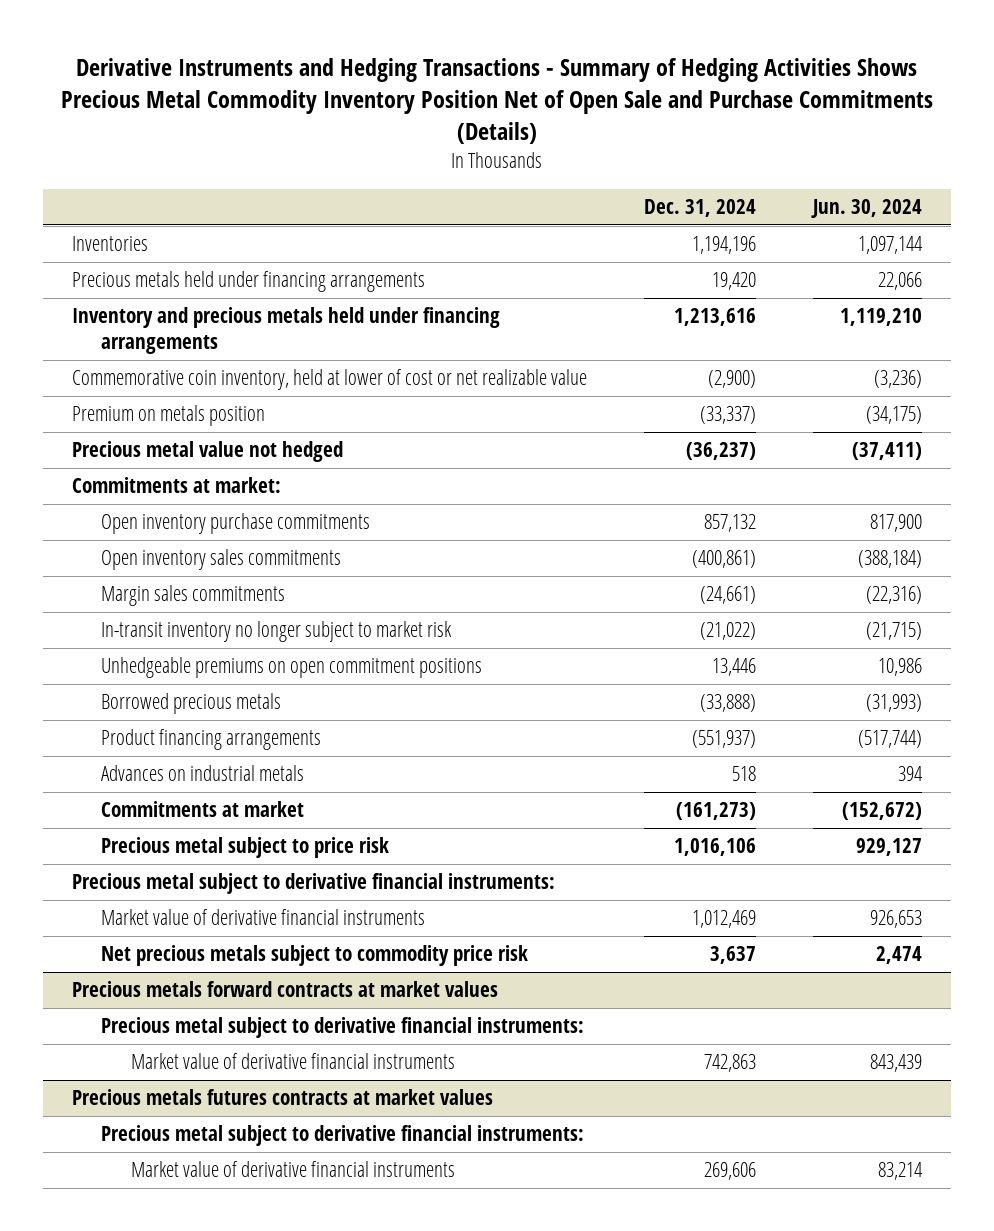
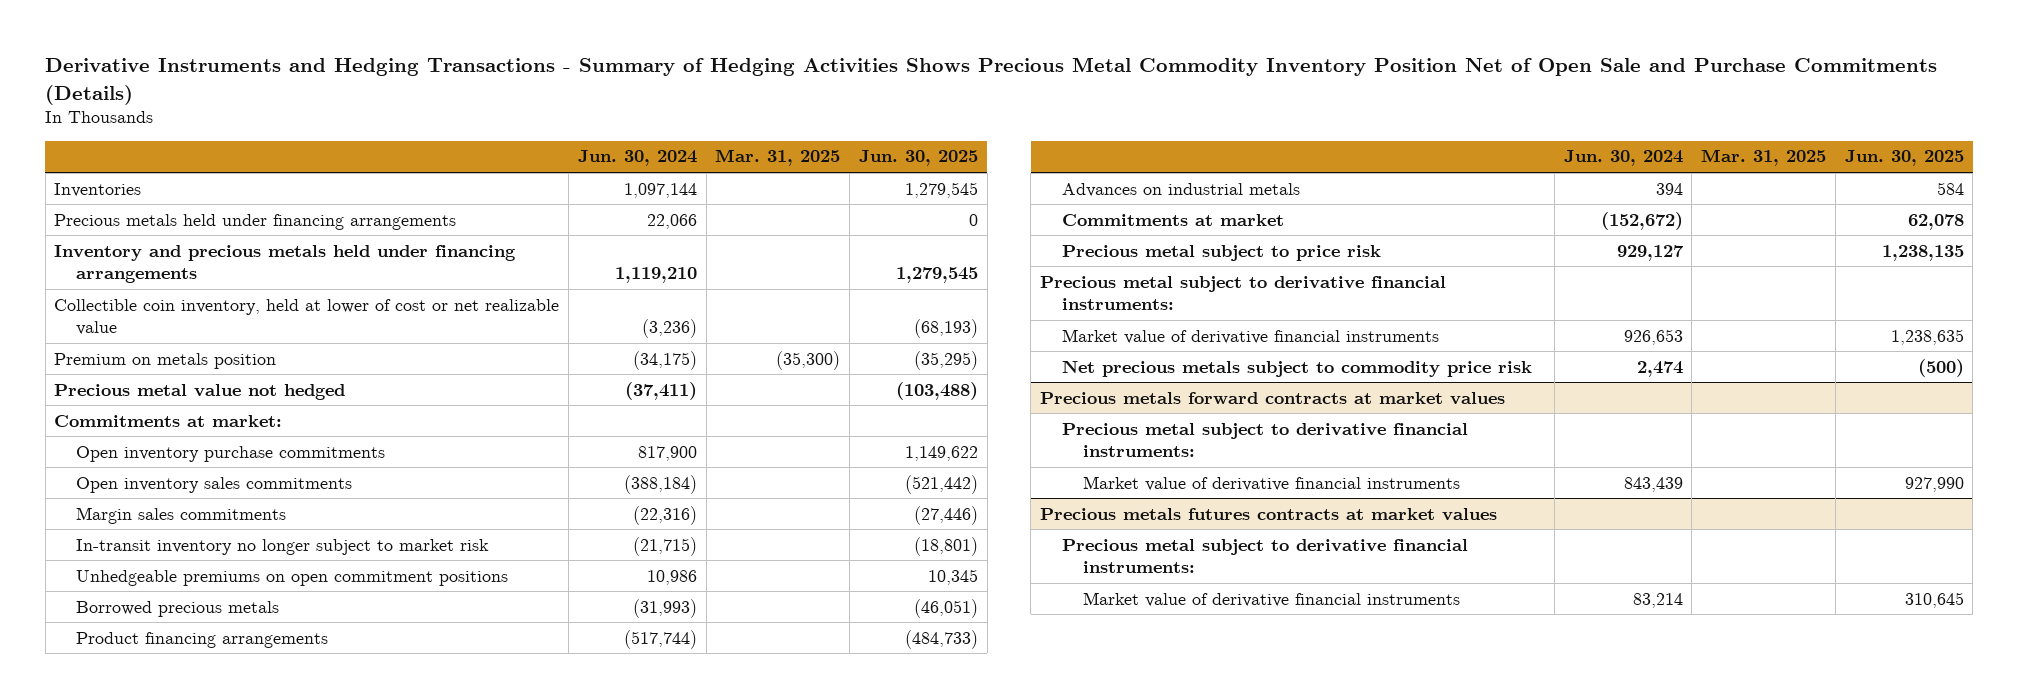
[644,198,757,217] Dec. 31, 2024 -> none
none -> [715,149,841,167] Mar. 31, 2025
none -> [858,150,978,167] Jun. 30, 2025
[72,369,588,391] Commemorative coin inventory, held at lower of cost or net realizable value -> [54,298,560,336] Collectible coin inventory, held at lower of cost or net realizable value

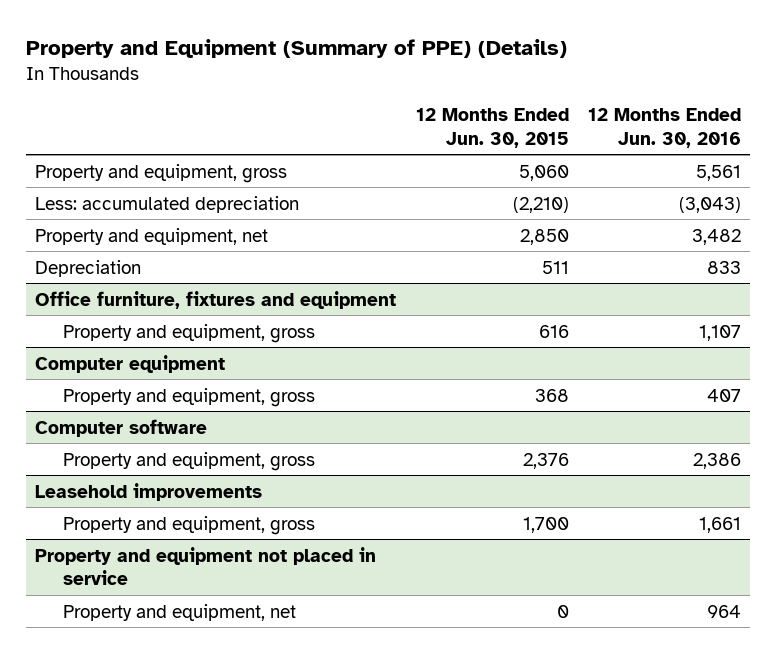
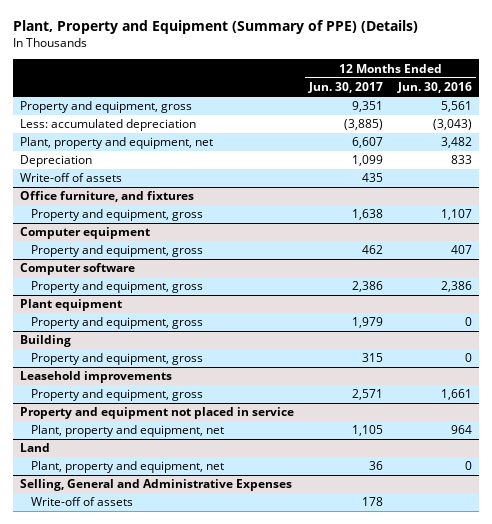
[25,38,567,58] Property and Equipment (Summary of PPE) (Details) -> [12,20,418,35] Plant, Property and Equipment (Summary of PPE) (Details)
[415,107,569,148] 12 Months Ended Jun. 30, 2015 -> none
none -> [308,82,384,94] Jun. 30, 2017
[35,227,269,245] Property and equipment, net -> [20,137,214,150] Plant, property and equipment, net
none -> [20,173,123,183] Write-off of assets
[35,290,397,309] Office furniture, fixtures and equipment -> [20,191,195,203] Office furniture, and fixtures
none -> [20,299,123,312] Plant equipment
none -> [30,317,203,330] Property and equipment, gross
none -> [20,335,72,348] Building
none -> [30,353,203,366] Property and equipment, gross
[62,603,296,621] Property and equipment, net -> [30,425,224,438] Plant, property and equipment, net
none -> [20,443,51,453] Land
none -> [30,461,224,474] Plant, property and equipment, net
none -> [20,479,293,492] Selling, General and Administrative Expenses
none -> [30,497,133,507] Write-off of assets

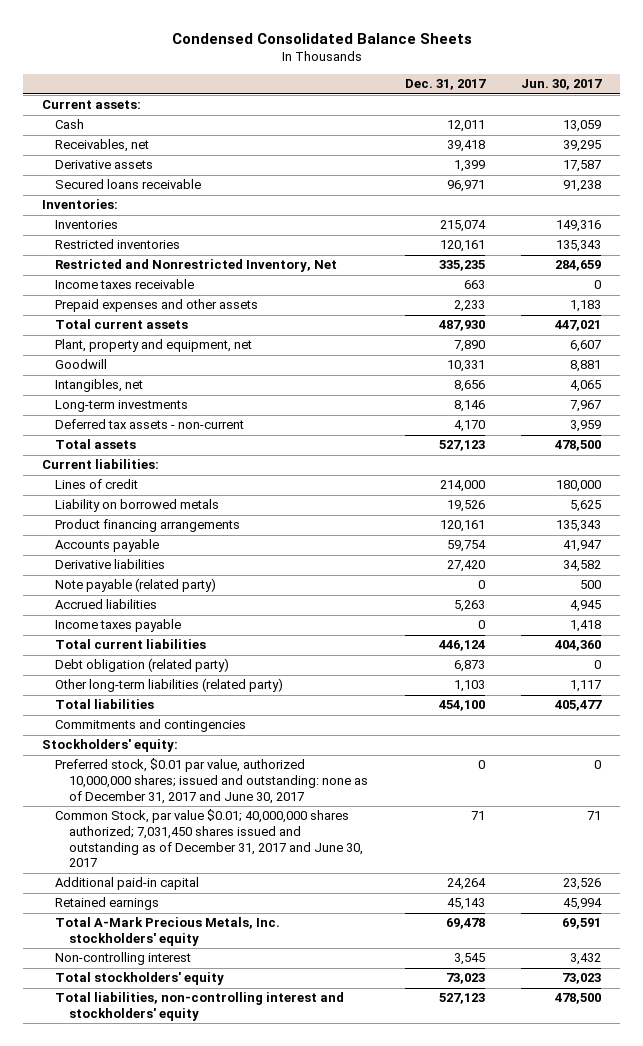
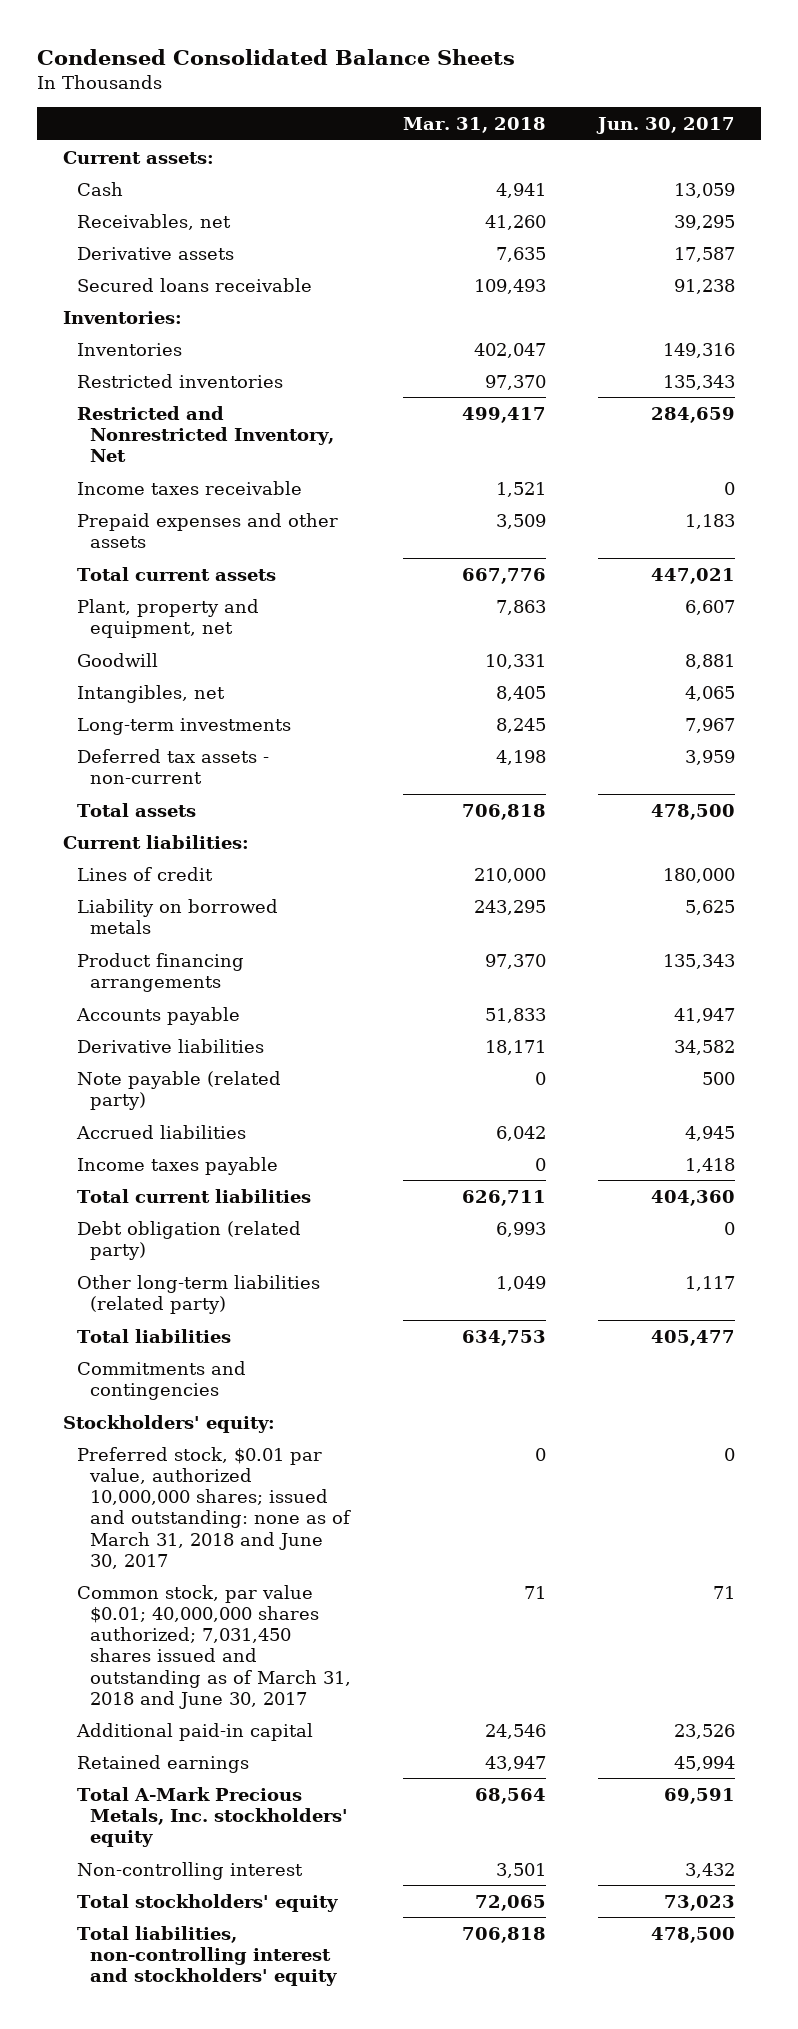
[404,79,486,91] Dec. 31, 2017 -> none
none -> [402,116,546,133] Mar. 31, 2018
[55,758,368,804] Preferred stock, $0.01 par value, authorized 10,000,000 shares; issued and outstanding: none as of December 31, 2017 and June 30, 2017 -> [76,1446,351,1569] Preferred stock, $0.01 par value, authorized 10,000,000 shares; issued and outstanding: none as of March 31, 2018 and June 30, 2017
[55,809,363,868] Common Stock, par value $0.01; 40,000,000 shares authorized; 7,031,450 shares issued and outstanding as of December 31, 2017 and June 30, 2017 -> [76,1584,351,1709] Common stock, par value $0.01; 40,000,000 shares authorized; 7,031,450 shares issued and outstanding as of March 31, 2018 and June 30, 2017

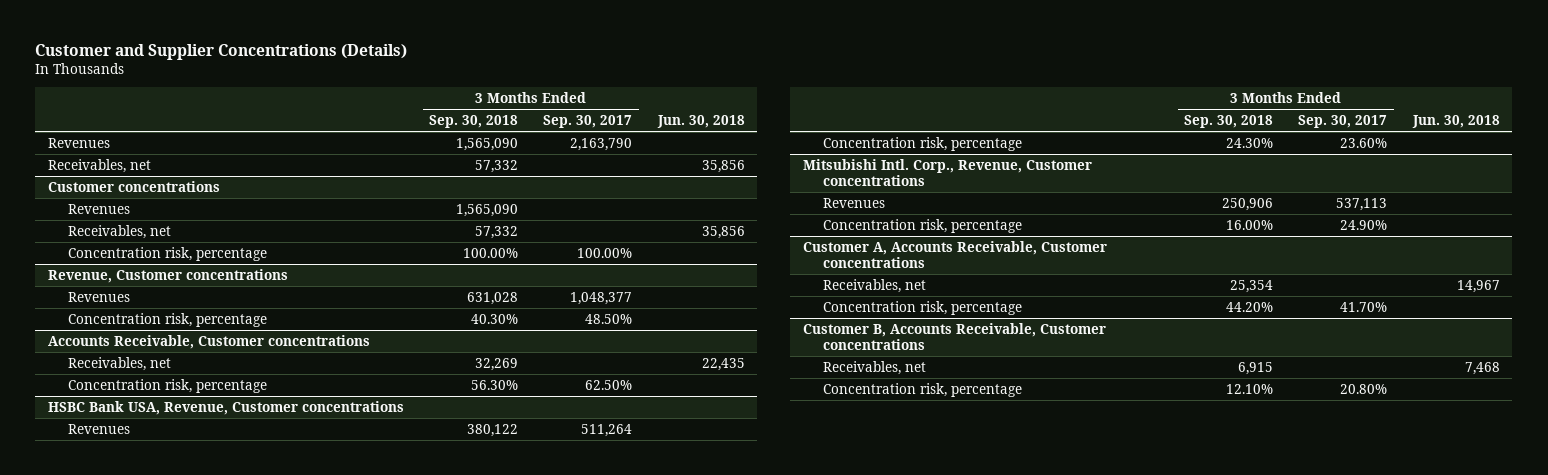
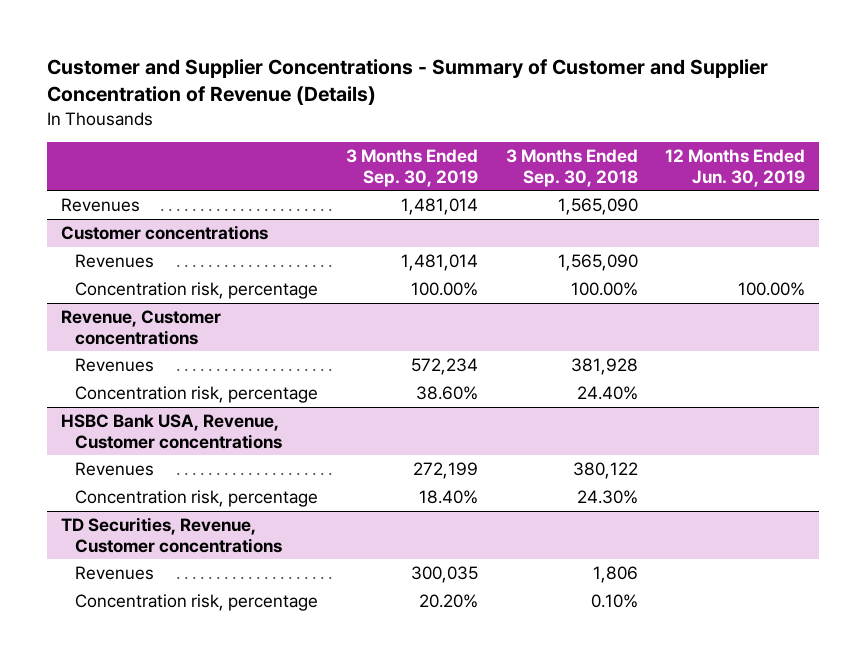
[35,43,408,60] Customer and Supplier Concentrations (Details) -> [47,59,769,106] Customer and Supplier Concentrations - Summary of Customer and Supplier Concentration of Revenue (Details)
[543,114,633,128] Sep. 30, 2017 -> none
[656,114,745,128] Jun. 30, 2018 -> none
none -> [345,148,478,187] 3 Months Ended Sep. 30, 2019
none -> [665,148,806,187] 12 Months Ended Jun. 30, 2019
[47,158,151,173] Receivables, net -> none
[67,224,171,239] Receivables, net -> none
[47,334,370,349] Accounts Receivable, Customer concentrations -> none
[67,356,171,371] Receivables, net -> none
[67,378,267,393] Concentration risk, percentage -> none
[467,291,519,305] 631,028 -> [570,357,638,375] 381,928
[471,313,519,324] 40.30% -> [576,385,638,400] 24.40%
[802,158,1092,186] Mitsubishi Intl. Corp., Revenue, Customer concentrations -> none
[802,240,1107,268] Customer A, Accounts Receivable, Customer concentrations -> none
[823,278,927,293] Receivables, net -> none
[823,300,1023,315] Concentration risk, percentage -> none
[802,322,1106,350] Customer B, Accounts Receivable, Customer concentrations -> none
[823,360,927,375] Receivables, net -> none
[823,382,1023,397] Concentration risk, percentage -> none
none -> [61,516,282,553] TD Securities, Revenue, Customer concentrations
[1222,197,1274,211] 250,906 -> [592,565,638,583] 1,806
[1226,219,1274,230] 16.00% -> [590,593,638,608] 0.10%

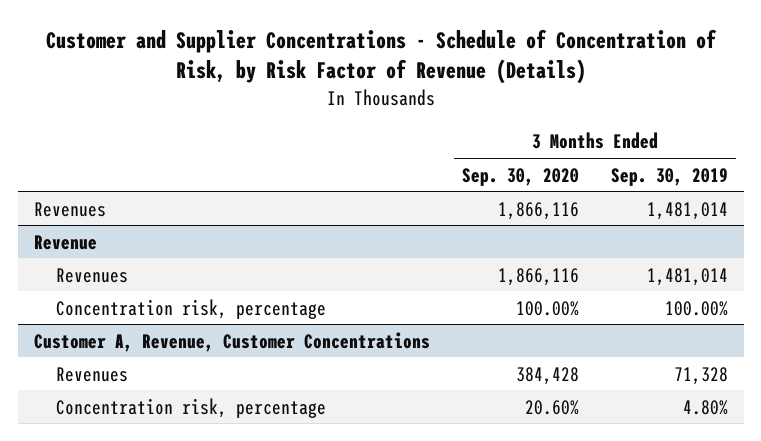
[47,59,769,106] Customer and Supplier Concentrations - Summary of Customer and Supplier Concentration of Revenue (Details) -> [45,29,717,85] Customer and Supplier Concentrations - Schedule of Concentration of Risk, by Risk Factor of Revenue (Details)
[505,148,638,187] 3 Months Ended Sep. 30, 2018 -> none
[665,148,806,187] 12 Months Ended Jun. 30, 2019 -> none
none -> [461,167,579,186] Sep. 30, 2020
[61,224,269,240] Customer concentrations -> none
none -> [33,234,97,250] Revenue
[61,413,282,449] HSBC Bank USA, Revenue, Customer concentrations -> none
[74,461,154,476] Revenues -> none
[74,489,318,507] Concentration risk, percentage -> none
[61,516,282,553] TD Securities, Revenue, Customer concentrations -> none
[74,565,154,580] Revenues -> none
[74,593,318,611] Concentration risk, percentage -> none
[61,309,222,345] Revenue, Customer concentrations -> [33,331,430,352] Customer A, Revenue, Customer Concentrations
[410,357,478,375] 572,234 -> [673,366,728,385] 71,328
[415,385,478,400] 38.60% -> [682,399,728,415] 4.80%

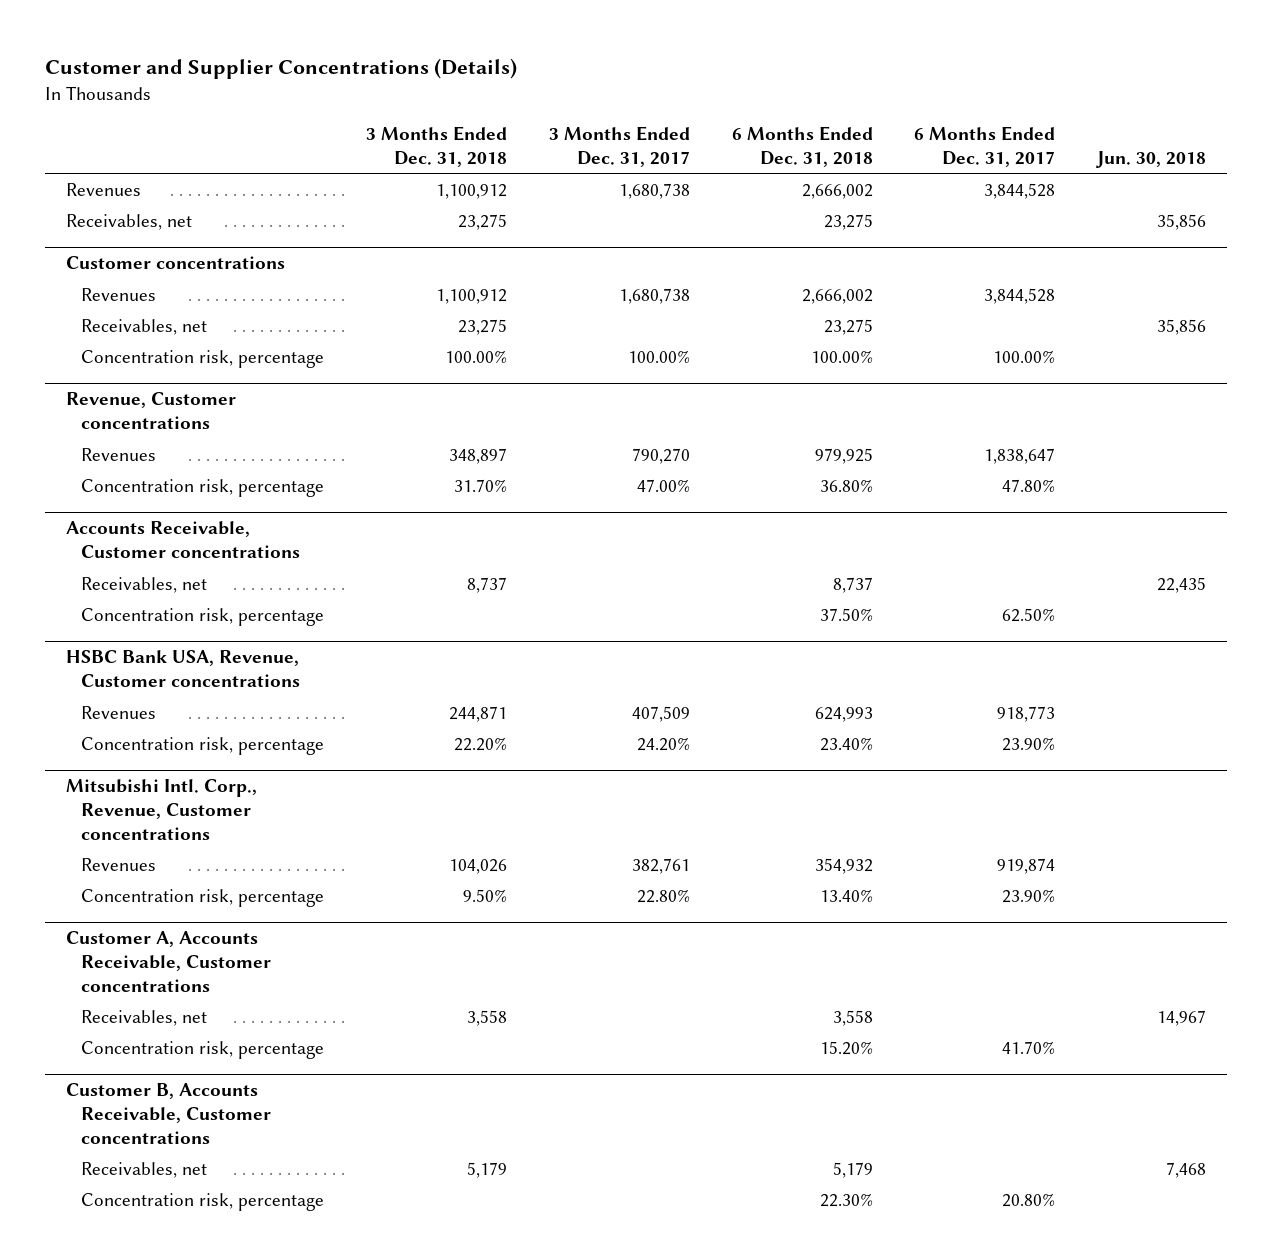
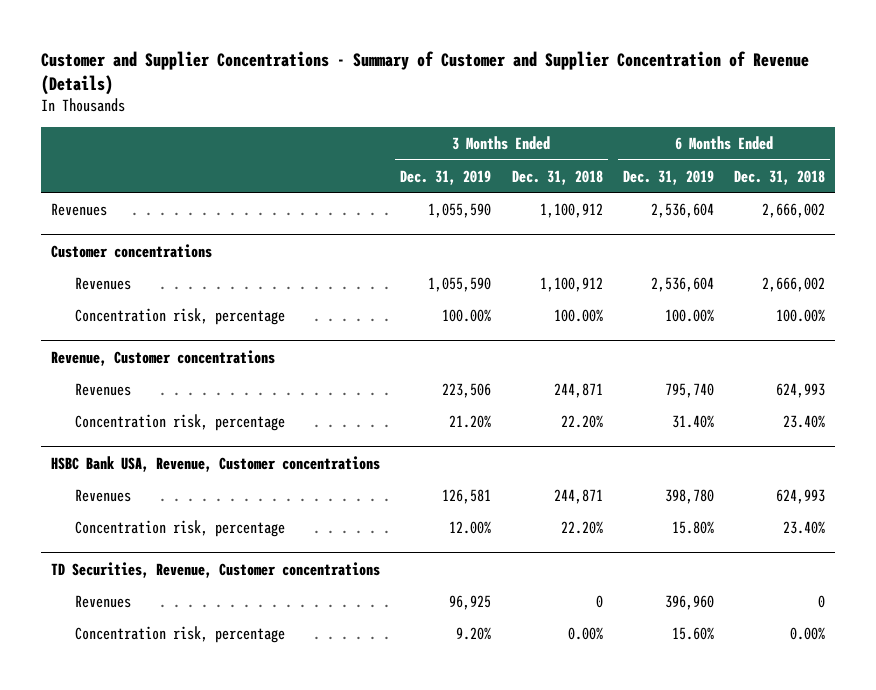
[45,58,518,80] Customer and Supplier Concentrations (Details) -> [40,50,809,96] Customer and Supplier Concentrations - Summary of Customer and Supplier Concentration of Revenue (Details)
[548,126,690,167] 3 Months Ended Dec. 31, 2017 -> none
[914,126,1056,167] 6 Months Ended Dec. 31, 2017 -> none
[1095,150,1206,168] Jun. 30, 2018 -> none
none -> [400,169,492,185] Dec. 31, 2019
none -> [622,169,714,185] Dec. 31, 2019
[65,213,192,230] Receivables, net -> none
[81,318,208,335] Receivables, net -> none
[65,521,301,559] Accounts Receivable, Customer concentrations -> none
[81,576,208,593] Receivables, net -> none
[81,607,325,626] Concentration risk, percentage -> none
[449,447,508,464] 348,897 -> [553,382,603,398] 244,871
[814,447,873,464] 979,925 -> [775,382,825,398] 624,993
[454,478,508,492] 31.70% -> [560,414,603,428] 22.20%
[819,478,873,492] 36.80% -> [782,414,825,428] 23.40%
[65,779,257,841] Mitsubishi Intl. Corp., Revenue, Customer concentrations -> none
[65,931,272,993] Customer A, Accounts Receivable, Customer concentrations -> none
[81,1009,208,1026] Receivables, net -> none
[81,1040,325,1059] Concentration risk, percentage -> none
[65,1083,272,1145] Customer B, Accounts Receivable, Customer concentrations -> none
[81,1161,208,1178] Receivables, net -> none
[81,1192,325,1211] Concentration risk, percentage -> none
none -> [51,561,381,578] TD Securities, Revenue, Customer concentrations
[449,858,508,874] 104,026 -> [595,594,603,608] 0
[814,857,873,874] 354,932 -> [817,594,825,608] 0
[463,888,508,902] 9.50% -> [567,626,603,640] 0.00%
[819,888,873,902] 13.40% -> [789,626,825,640] 0.00%

